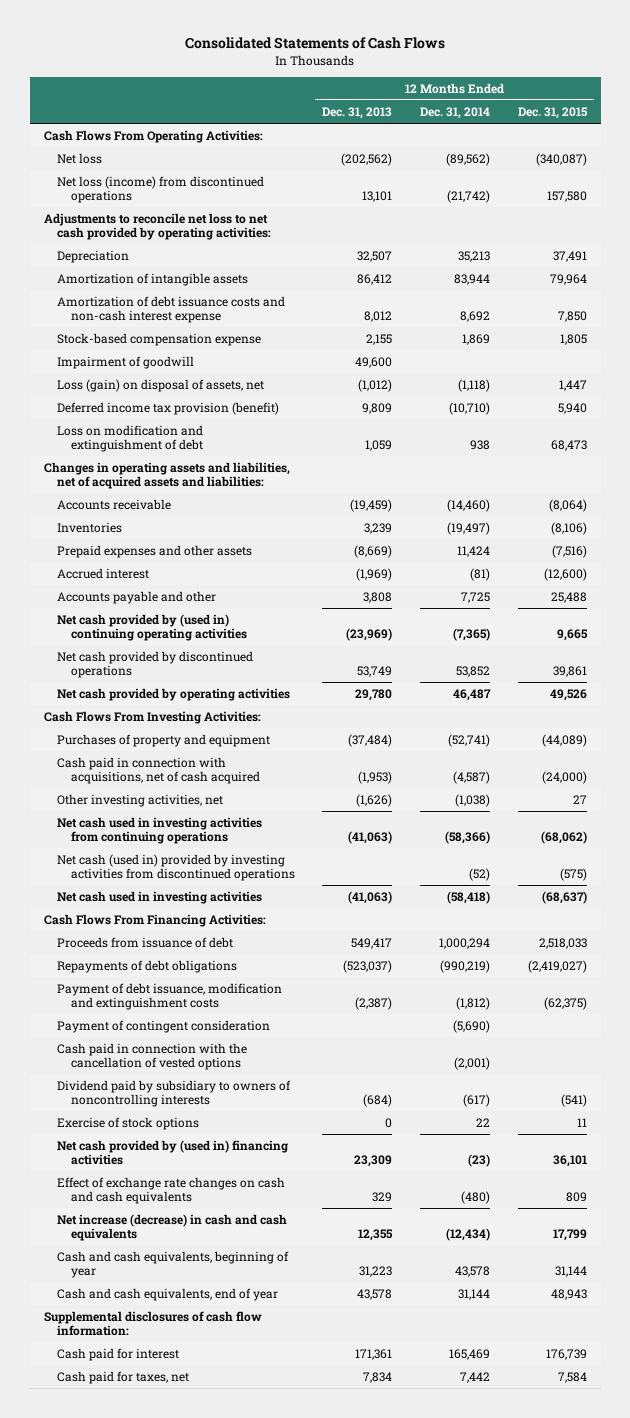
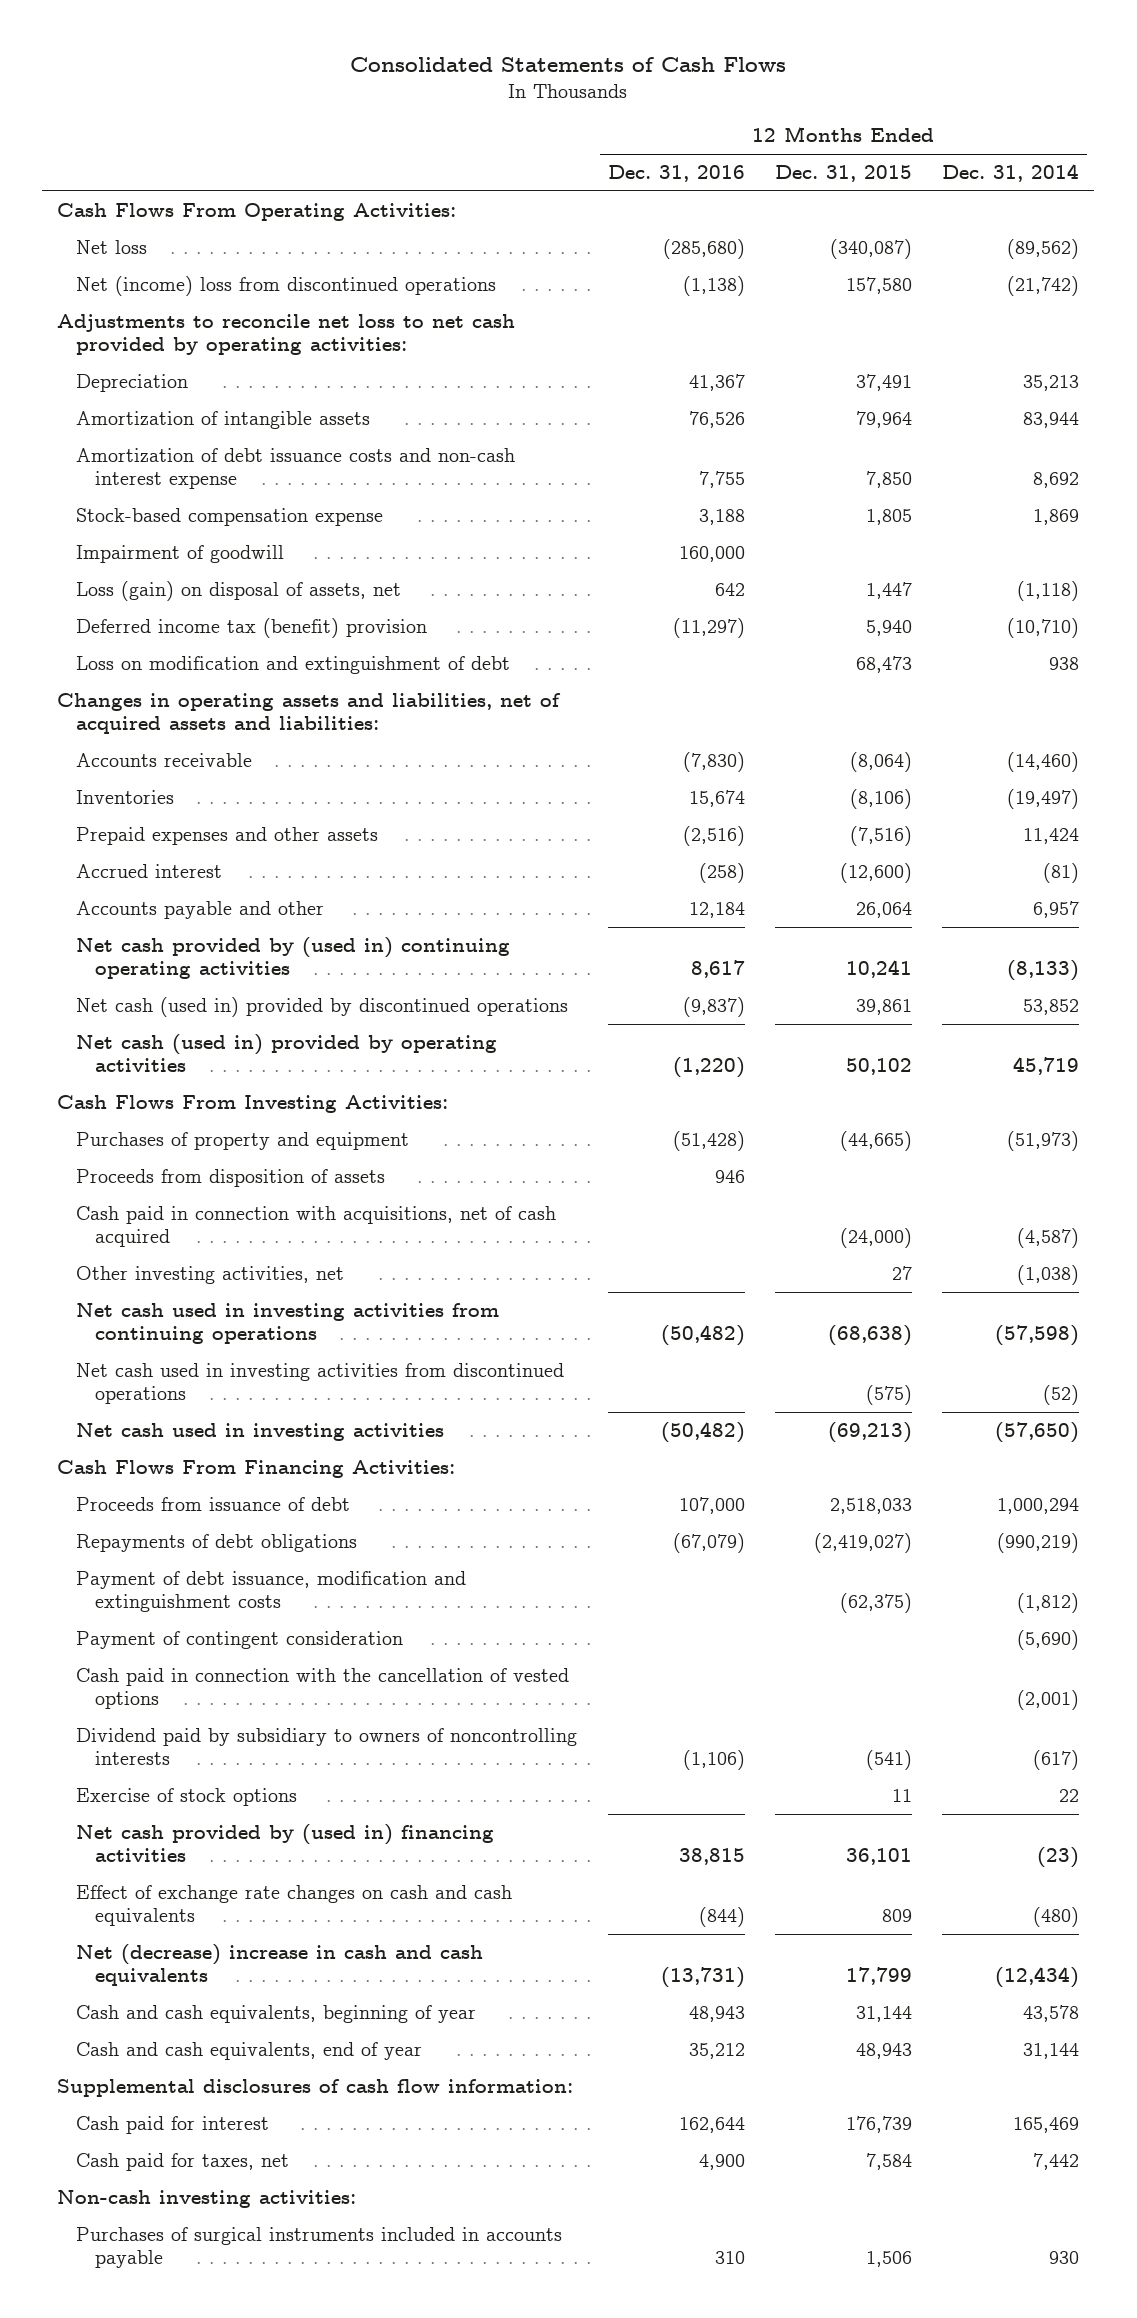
[322,106,393,119] Dec. 31, 2013 -> none
none -> [607,165,745,183] Dec. 31, 2016
[57,175,265,203] Net loss (income) from discontinued operations -> [76,275,497,296] Net (income) loss from discontinued operations
[57,401,280,415] Deferred income tax provision (benefit) -> [76,617,428,638] Deferred income tax (benefit) provision
[461,591,491,603] 7,725 -> [1033,900,1080,918] 6,957
[550,591,587,603] 25,488 -> [855,901,912,918] 26,064
[453,627,491,641] (7,365) -> [1007,960,1080,982] (8,133)
[556,628,588,641] 9,665 -> [845,960,912,979] 10,241
[57,650,254,678] Net cash provided by discontinued operations -> [76,996,569,1017] Net cash (used in) provided by discontinued operations
[57,687,291,701] Net cash provided by operating activities -> [76,1033,498,1073] Net cash (used in) provided by operating activities
[453,688,492,701] 46,487 -> [1013,1057,1080,1076] 45,719
[549,688,587,701] 49,526 -> [845,1058,912,1076] 50,102
[448,733,491,747] (52,741) -> [1007,1130,1080,1151] (51,973)
[541,733,587,747] (44,089) -> [839,1130,912,1151] (44,665)
none -> [76,1168,386,1187] Proceeds from disposition of assets
[445,830,491,844] (58,366) -> [995,1325,1080,1347] (57,598)
[540,830,587,844] (68,062) -> [827,1325,912,1347] (68,638)
[57,853,295,881] Net cash (used in) provided by investing activities from discontinued operations -> [76,1362,565,1405] Net cash used in investing activities from discontinued operations
[447,890,491,904] (58,418) -> [995,1421,1080,1443] (57,650)
[541,890,587,904] (68,637) -> [827,1421,912,1443] (69,213)
[57,1213,288,1241] Net increase (decrease) in cash and cash equivalents -> [76,1943,484,1987] Net (decrease) increase in cash and cash equivalents
none -> [57,2189,357,2208] Non-cash investing activities:
none -> [76,2226,563,2269] Purchases of surgical instruments included in accounts payable

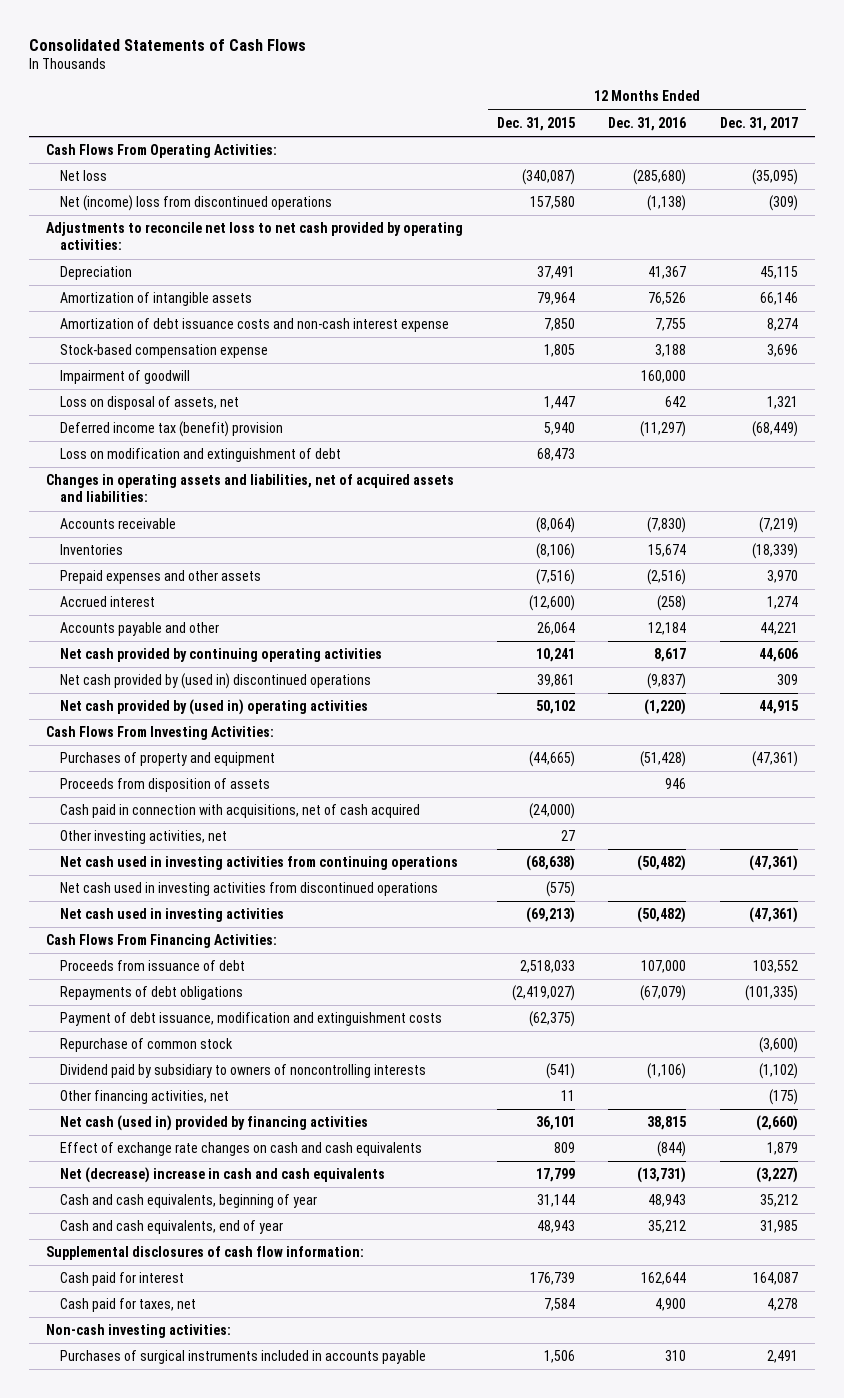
[942,164,1080,183] Dec. 31, 2014 -> none
none -> [719,116,798,131] Dec. 31, 2017
[76,580,402,601] Loss (gain) on disposal of assets, net -> [59,396,239,411] Loss on disposal of assets, net
[76,936,511,980] Net cash provided by (used in) continuing operating activities -> [59,648,382,663] Net cash provided by continuing operating activities
[76,996,569,1017] Net cash (used in) provided by discontinued operations -> [59,673,371,690] Net cash provided by (used in) discontinued operations
[76,1033,498,1073] Net cash (used in) provided by operating activities -> [59,699,368,716] Net cash provided by (used in) operating activities
[76,1630,404,1649] Payment of contingent consideration -> none
[76,1667,570,1710] Cash paid in connection with the cancellation of vested options -> none
none -> [59,1038,233,1053] Repurchase of common stock
[76,1787,298,1806] Exercise of stock options -> none
none -> [59,1090,229,1105] Other financing activities, net
[76,1823,495,1863] Net cash provided by (used in) financing activities -> [59,1115,368,1132] Net cash (used in) provided by financing activities

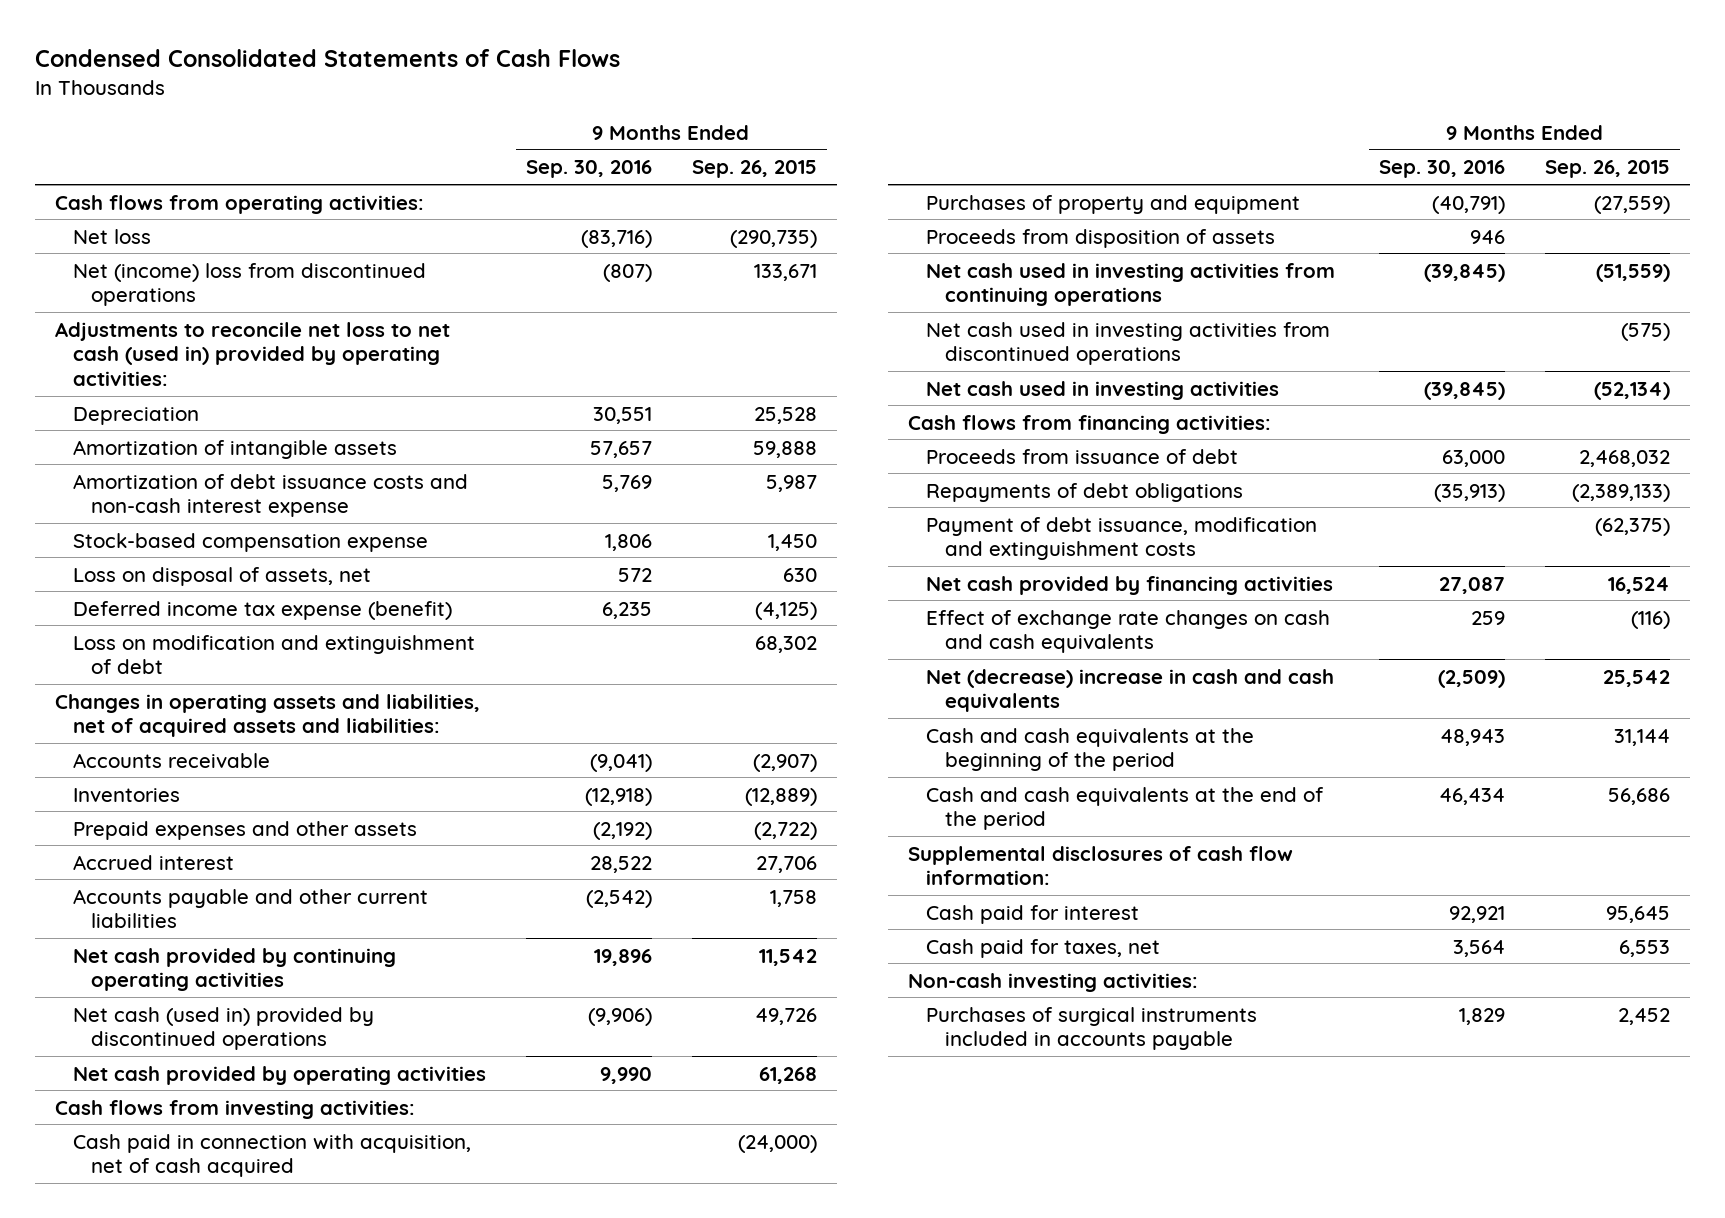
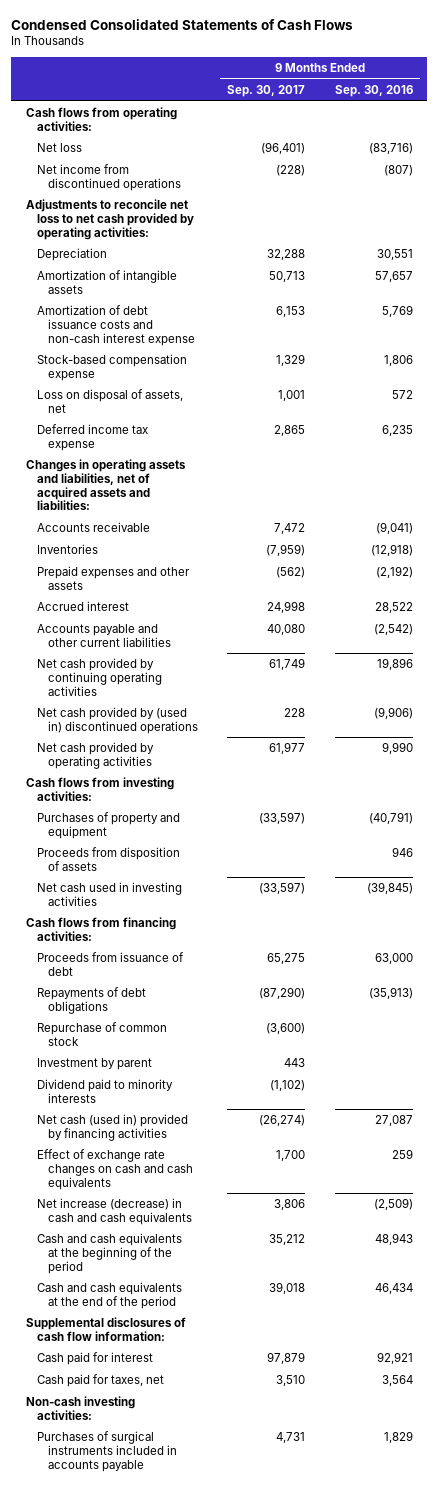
[691,160,817,179] Sep. 26, 2015 -> none
none -> [227,85,306,98] Sep. 30, 2017
[73,262,427,307] Net (income) loss from discontinued operations -> [36,164,181,191] Net income from discontinued operations
[54,321,450,386] Adjustments to reconcile net loss to net cash (used in) provided by operating activities: -> [26,199,194,240] Adjustments to reconcile net loss to net cash provided by operating activities:
[73,634,476,675] Loss on modification and extinguishment of debt -> none
[73,600,453,620] Deferred income tax expense (benefit) -> [36,424,148,451] Deferred income tax expense
[73,1006,375,1051] Net cash (used in) provided by discontinued operations -> [36,707,198,734] Net cash provided by (used in) discontinued operations
[73,1133,472,1178] Cash paid in connection with acquisition, net of cash acquired -> none
[926,262,1336,307] Net cash used in investing activities from continuing operations -> none
[926,321,1331,366] Net cash used in investing activities from discontinued operations -> none
[926,516,1318,561] Payment of debt issuance, modification and extinguishment costs -> none
none -> [36,1022,167,1046] Repurchase of common stock
none -> [36,1058,152,1071] Investment by parent
none -> [36,1079,173,1103] Dividend paid to minority interests
[926,575,1334,595] Net cash provided by financing activities -> [36,1114,188,1141] Net cash (used in) provided by financing activities
[926,668,1335,713] Net (decrease) increase in cash and cash equivalents -> [36,1198,192,1225] Net increase (decrease) in cash and cash equivalents

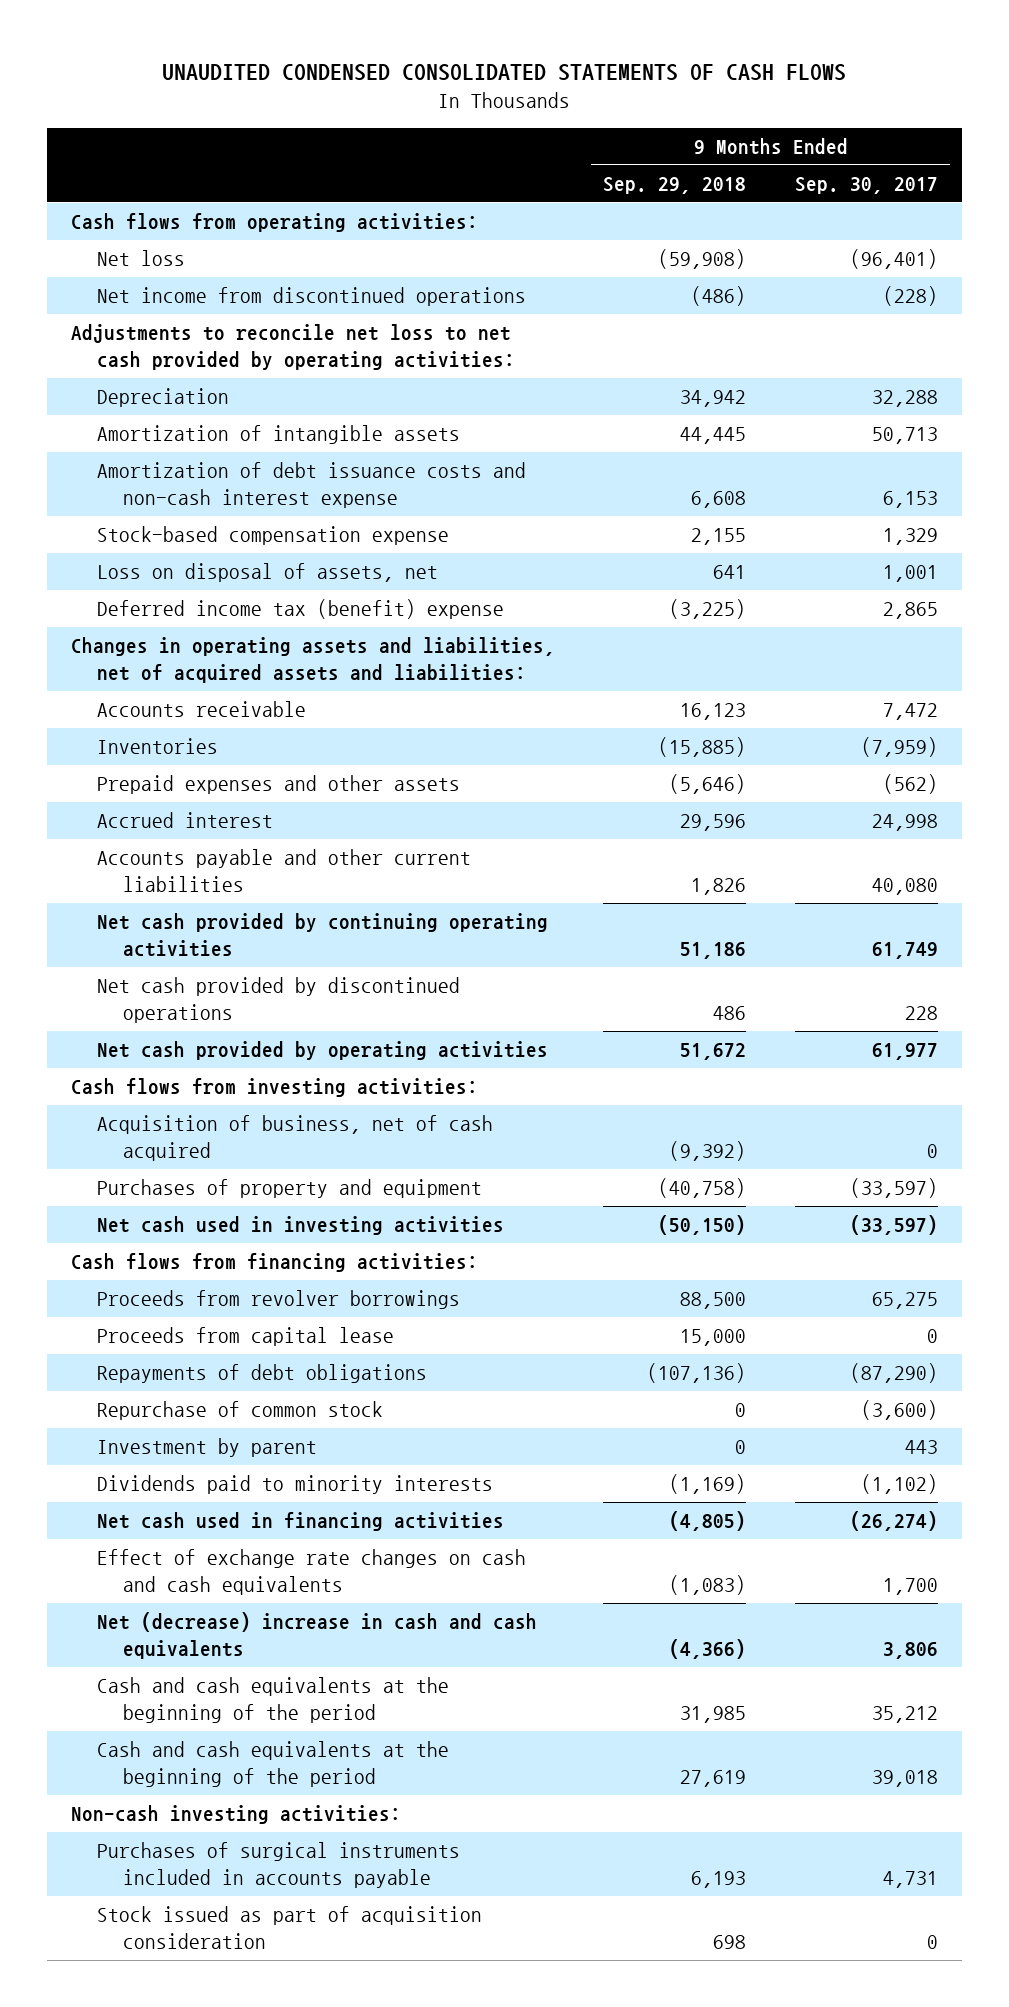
[11,18,354,30] Condensed Consolidated Statements of Cash Flows -> [162,64,847,82] UNAUDITED CONDENSED CONSOLIDATED STATEMENTS OF CASH FLOWS
[334,85,413,98] Sep. 30, 2016 -> none
none -> [603,176,747,194] Sep. 29, 2018
[36,424,148,451] Deferred income tax expense -> [96,599,504,620] Deferred income tax (benefit) expense
[36,707,198,734] Net cash provided by (used in) discontinued operations -> [96,977,460,1023] Net cash provided by discontinued operations
none -> [96,1115,493,1161] Acquisition of business, net of cash acquired
[36,847,180,871] Proceeds from disposition of assets -> none
[36,952,184,976] Proceeds from issuance of debt -> [96,1290,460,1310] Proceeds from revolver borrowings
none -> [96,1327,394,1347] Proceeds from capital lease
[36,1079,173,1103] Dividend paid to minority interests -> [96,1475,493,1495] Dividends paid to minority interests
[36,1114,188,1141] Net cash (used in) provided by financing activities -> [96,1512,504,1532] Net cash used in financing activities
[36,1198,192,1225] Net increase (decrease) in cash and cash equivalents -> [96,1612,537,1659] Net (decrease) increase in cash and cash equivalents
[26,1317,187,1341] Supplemental disclosures of cash flow information: -> none
[36,1352,153,1366] Cash paid for interest -> none
[36,1374,164,1388] Cash paid for taxes, net -> none
[36,1282,182,1309] Cash and cash equivalents at the end of the period -> [96,1741,449,1787] Cash and cash equivalents at the beginning of the period
none -> [96,1906,482,1949] Stock issued as part of acquisition consideration

